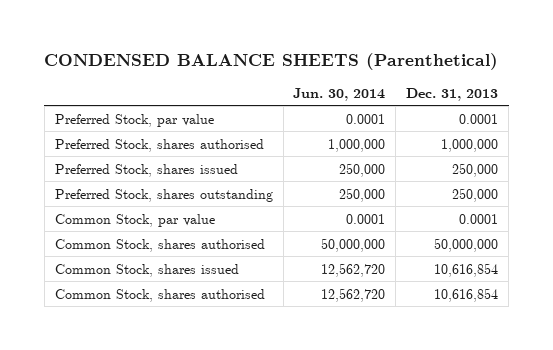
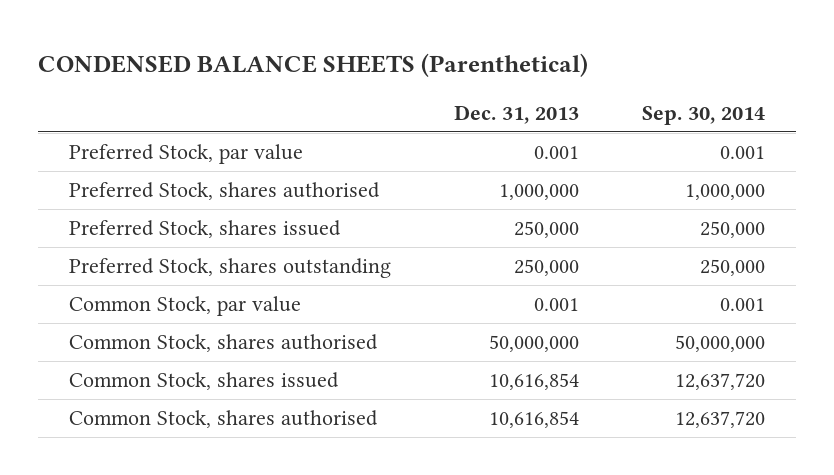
[293,87,386,101] Jun. 30, 2014 -> none
none -> [641,105,765,125] Sep. 30, 2014
[459,113,499,124] 0.0001 -> [533,146,579,160] 0.001
[459,213,499,224] 0.0001 -> [533,298,579,312] 0.001

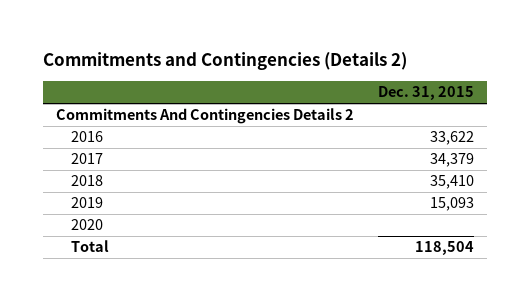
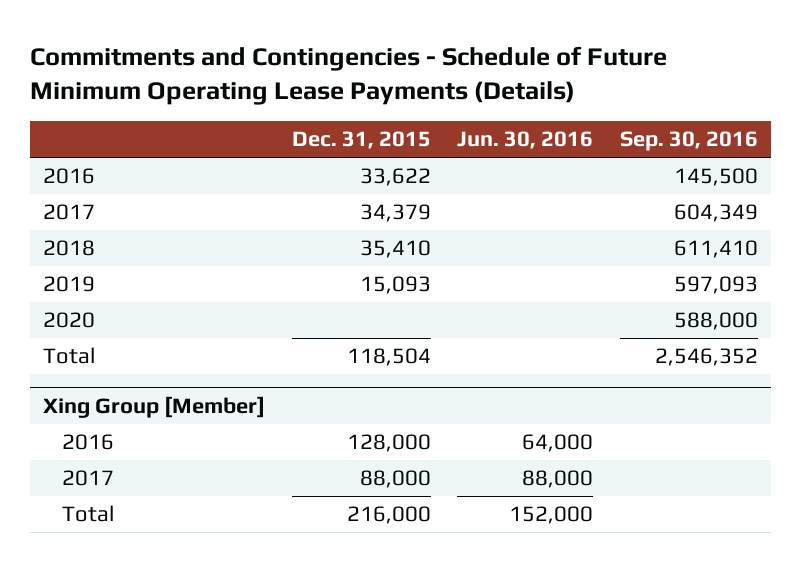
[43,52,408,71] Commitments and Contingencies (Details 2) -> [30,45,668,106] Commitments and Contingencies - Schedule of Future Minimum Operating Lease Payments (Details)
none -> [457,131,594,150] Jun. 30, 2016
none -> [619,131,758,152] Sep. 30, 2016
[55,108,354,125] Commitments And Contingencies Details 2 -> none
none -> [43,396,266,419] Xing Group [Member]
none -> [61,434,114,451] 2016
none -> [61,470,114,487] 2017
none -> [61,505,114,523] Total

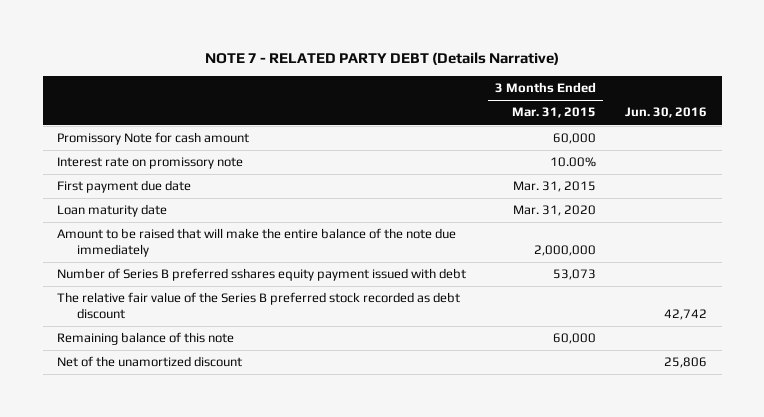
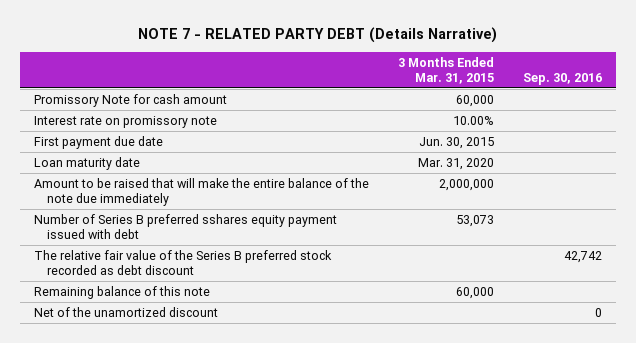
[625,107,708,119] Jun. 30, 2016 -> none
none -> [522,72,602,85] Sep. 30, 2016
[513,181,597,193] Mar. 31, 2015 -> [418,136,494,149] Jun. 30, 2015

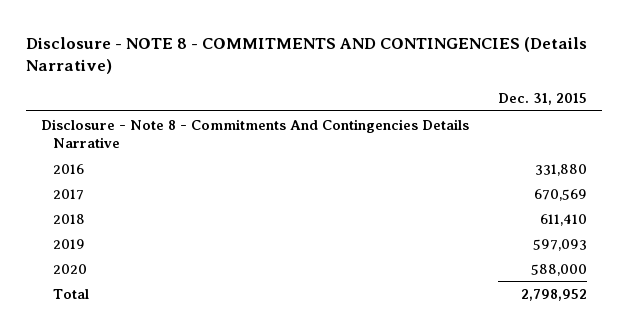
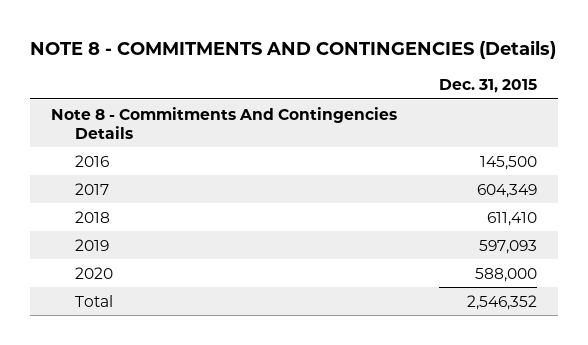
[26,36,588,75] Disclosure - NOTE 8 - COMMITMENTS AND CONTINGENCIES (Details Narrative) -> [30,39,557,59] NOTE 8 - COMMITMENTS AND CONTINGENCIES (Details)
[40,118,469,149] Disclosure - Note 8 - Commitments And Contingencies Details Narrative -> [51,106,398,139] Note 8 - Commitments And Contingencies Details
[535,163,588,176] 331,880 -> [479,155,537,170] 145,500
[534,188,588,201] 670,569 -> [476,183,537,198] 604,349
[521,288,588,301] 2,798,952 -> [466,294,537,310] 2,546,352

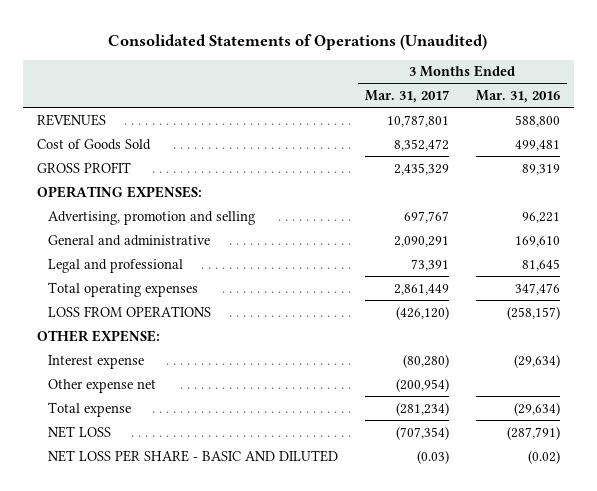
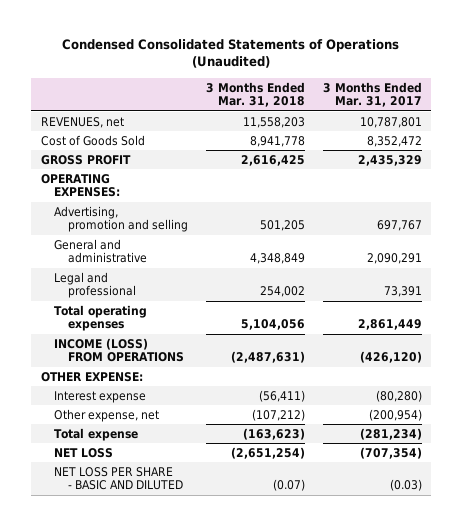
[108,33,488,50] Consolidated Statements of Operations (Unaudited) -> [62,38,400,69] Condensed Consolidated Statements of Operations (Unaudited)
[475,90,560,104] Mar. 31, 2016 -> none
none -> [205,81,305,107] 3 Months Ended Mar. 31, 2018
[36,113,106,126] REVENUES -> [40,116,124,128] REVENUES, net
[47,305,211,318] LOSS FROM OPERATIONS -> [54,337,184,363] INCOME (LOSS) FROM OPERATIONS
[47,378,156,393] Other expense net -> [54,408,160,422] Other expense, net

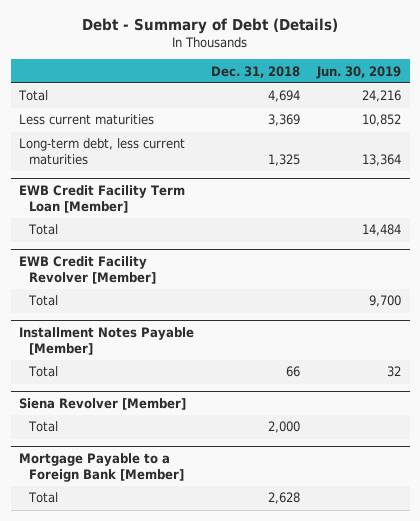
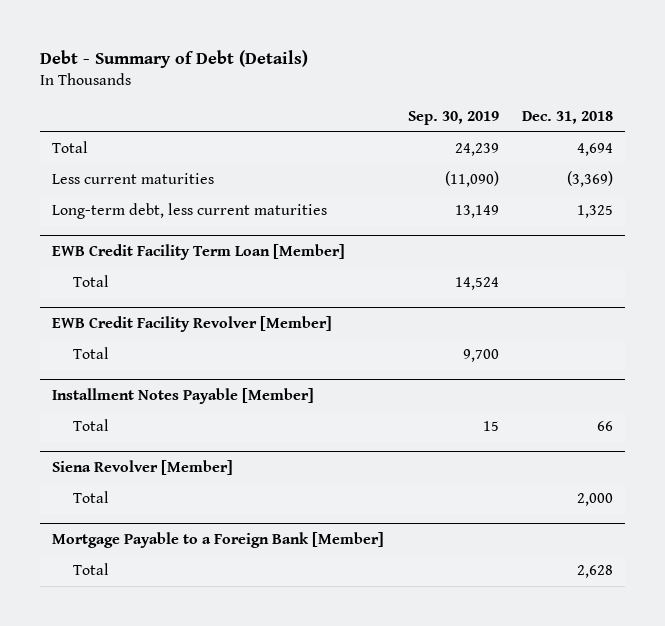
[316,65,402,79] Jun. 30, 2019 -> none
none -> [407,111,499,126] Sep. 30, 2019
[268,114,301,127] 3,369 -> [567,171,614,188] (3,369)

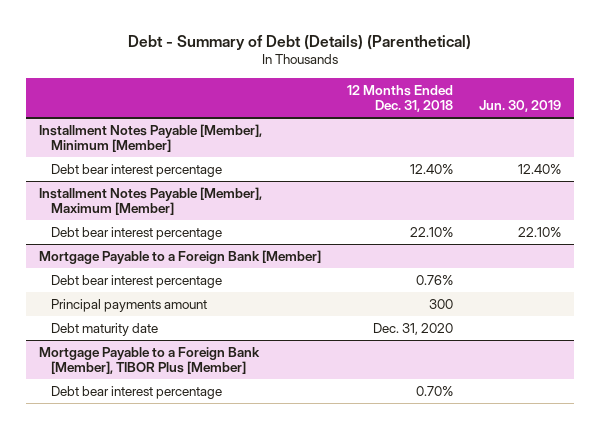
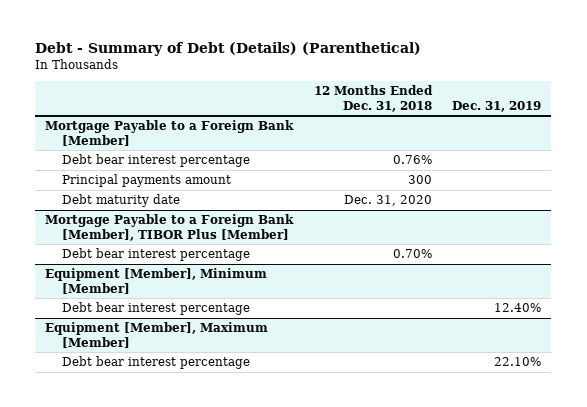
[479,99,562,112] Jun. 30, 2019 -> none
none -> [452,100,542,112] Dec. 31, 2019
[39,123,263,153] Installment Notes Payable [Member], Minimum [Member] -> none
[51,163,223,177] Debt bear interest percentage -> none
[39,186,263,216] Installment Notes Payable [Member], Maximum [Member] -> none
[51,226,223,240] Debt bear interest percentage -> none
none -> [45,268,268,294] Equipment [Member], Minimum [Member]
none -> [62,302,251,316] Debt bear interest percentage
none -> [45,322,269,348] Equipment [Member], Maximum [Member]
none -> [62,356,251,370] Debt bear interest percentage

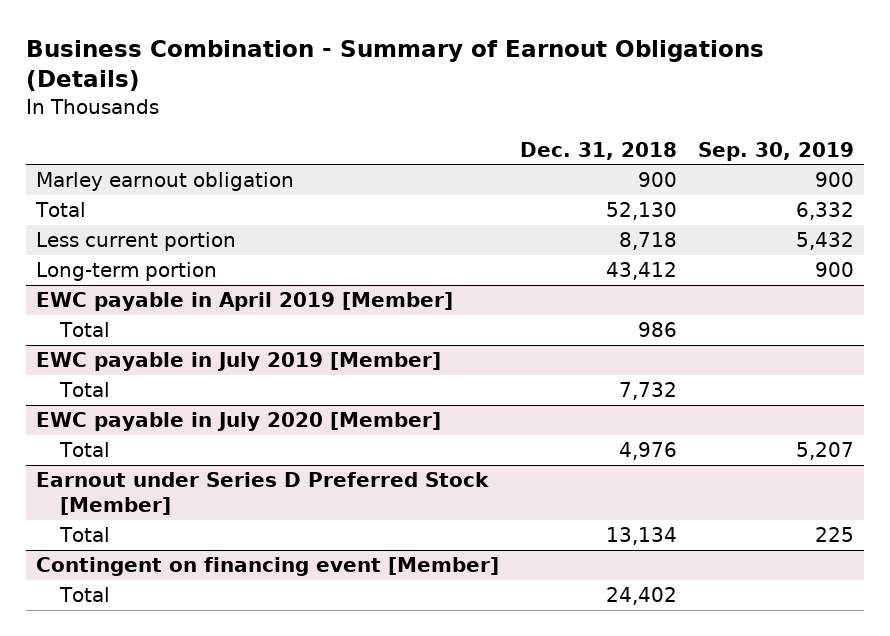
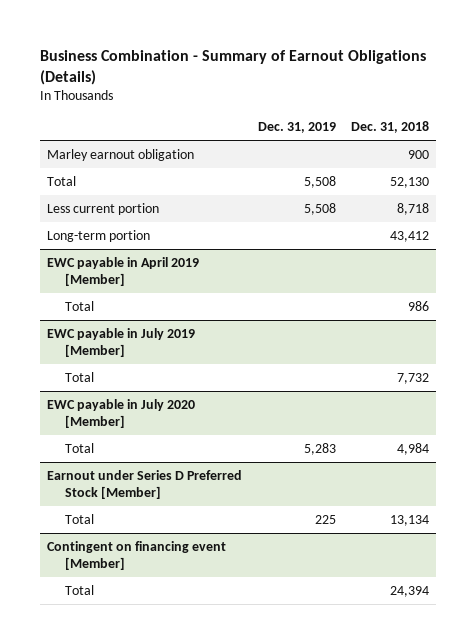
[697,141,854,161] Sep. 30, 2019 -> none
none -> [257,122,336,134] Dec. 31, 2019
[618,442,677,461] 4,976 -> [396,442,429,455] 4,984
[605,587,677,606] 24,402 -> [389,585,429,597] 24,394

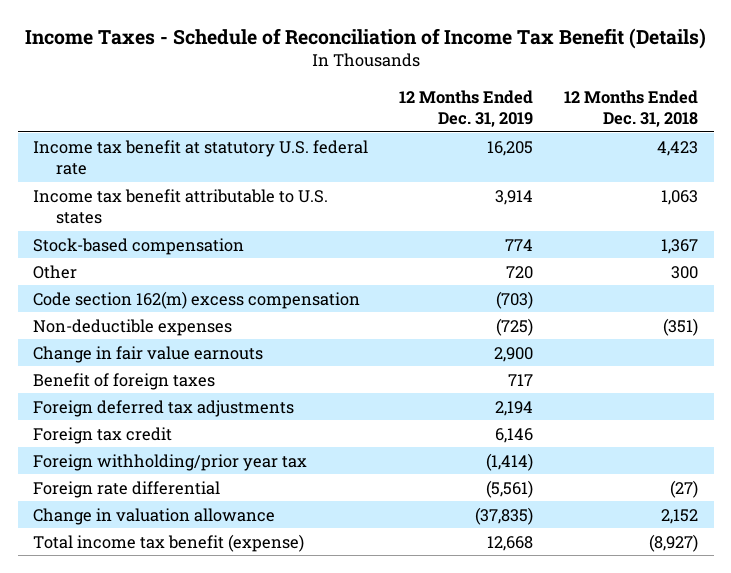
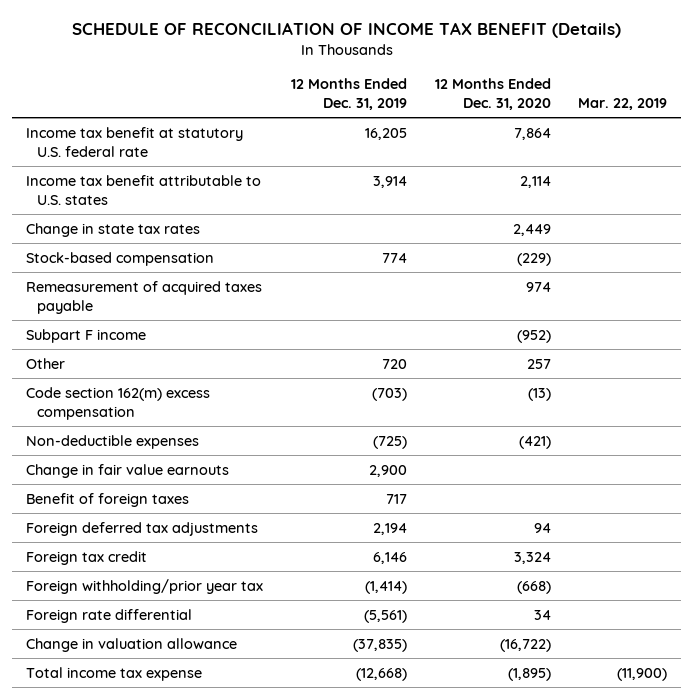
[24,27,706,49] Income Taxes - Schedule of Reconciliation of Income Tax Benefit (Details) -> [71,21,621,38] SCHEDULE OF RECONCILIATION OF INCOME TAX BENEFIT (Details)
[564,89,699,128] 12 Months Ended Dec. 31, 2018 -> none
none -> [434,78,551,110] 12 Months Ended Dec. 31, 2020
none -> [578,97,668,110] Mar. 22, 2019
none -> [25,222,200,237] Change in state tax rates
none -> [25,280,262,314] Remeasurement of acquired taxes payable
none -> [25,328,146,343] Subpart F income
[33,533,305,552] Total income tax benefit (expense) -> [25,666,202,681] Total income tax expense
[487,535,534,551] 12,668 -> [355,667,407,681] (12,668)

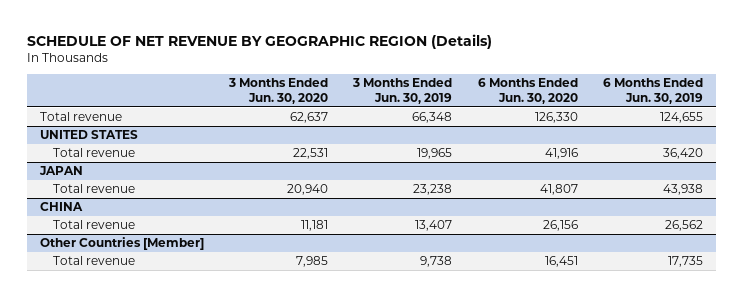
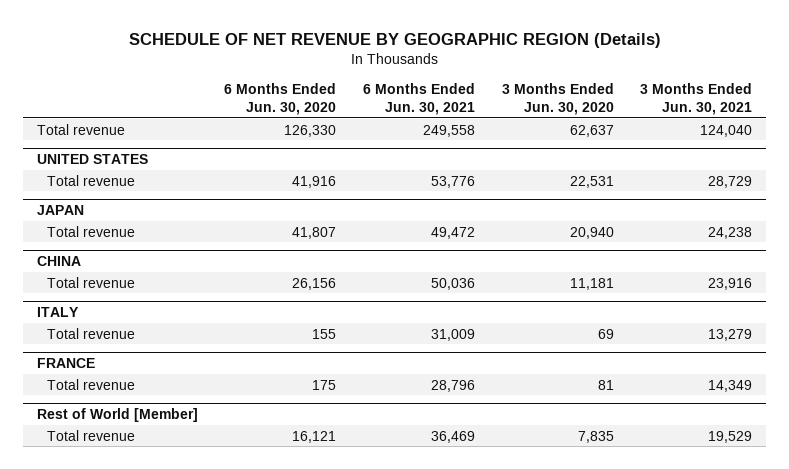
[352,78,453,104] 3 Months Ended Jun. 30, 2019 -> none
[603,78,704,104] 6 Months Ended Jun. 30, 2019 -> none
none -> [363,83,476,115] 6 Months Ended Jun. 30, 2021
none -> [640,83,753,115] 3 Months Ended Jun. 30, 2021
[39,237,204,251] Other Countries [Member] -> none
none -> [36,307,79,318] ITALY
[295,256,328,268] 7,985 -> [597,328,614,339] 69
[544,256,578,268] 16,451 -> [312,328,337,339] 155
none -> [36,358,95,369] FRANCE
none -> [47,378,136,390] Total revenue
none -> [36,408,198,423] Rest of World [Member]
none -> [47,429,136,441] Total revenue

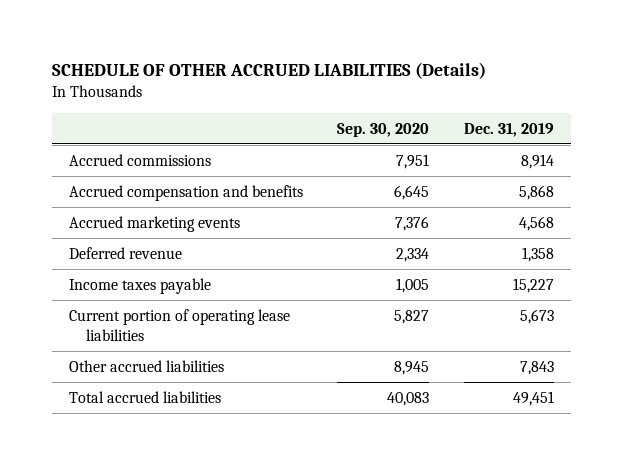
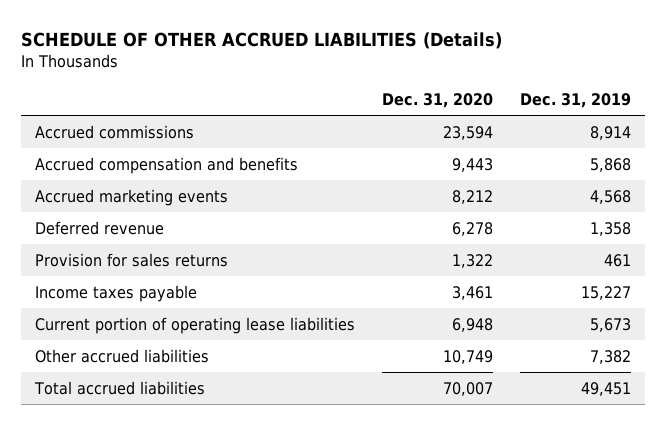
[337,122,430,137] Sep. 30, 2020 -> none
none -> [382,92,494,108] Dec. 31, 2020
none -> [34,252,228,267] Provision for sales returns
[520,360,555,375] 7,843 -> [590,349,632,364] 7,382

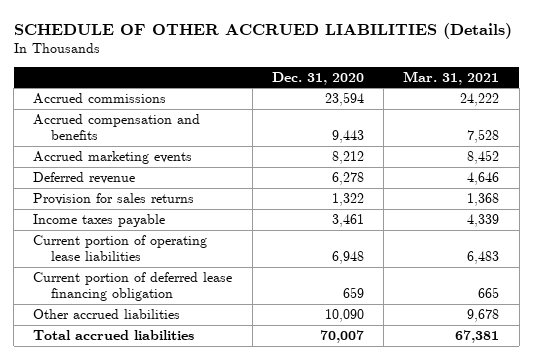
[520,92,632,108] Dec. 31, 2019 -> none
none -> [403,70,500,85] Mar. 31, 2021
none -> [33,271,233,302] Current portion of deferred lease financing obligation
[443,349,494,364] 10,749 -> [324,308,364,322] 10,090

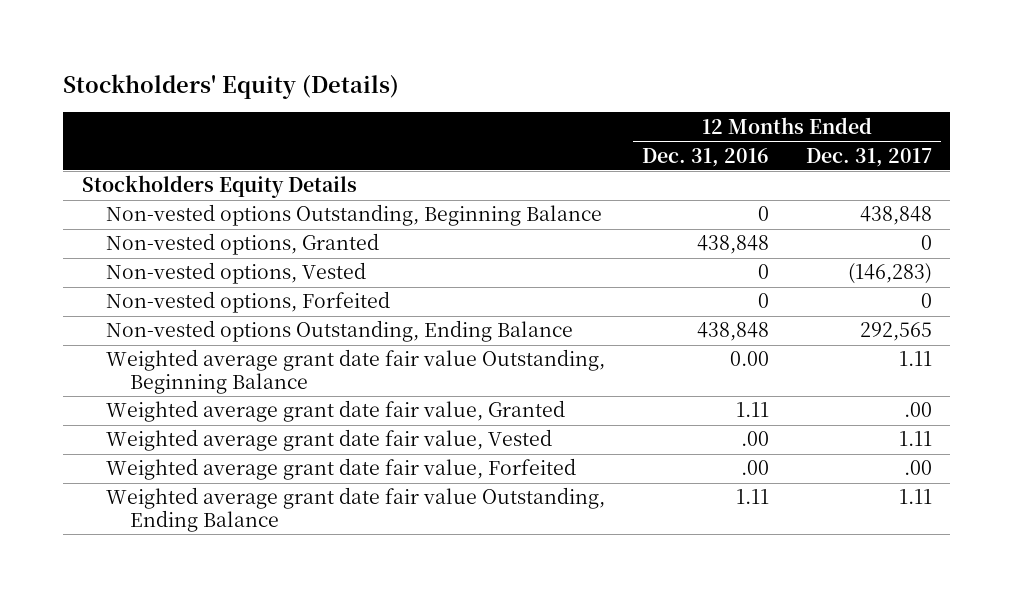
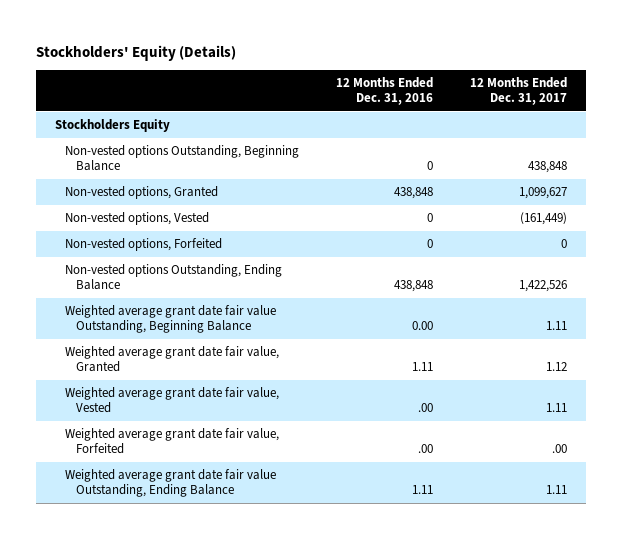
[81,175,357,199] Stockholders Equity Details -> [54,119,170,133] Stockholders Equity
[920,235,932,251] 0 -> [519,187,568,200] 1,099,627
[847,263,932,285] (146,283) -> [520,212,568,226] (161,449)
[859,322,932,342] 292,565 -> [519,280,568,293] 1,422,526
[903,402,932,418] .00 -> [546,362,568,372] 1.12

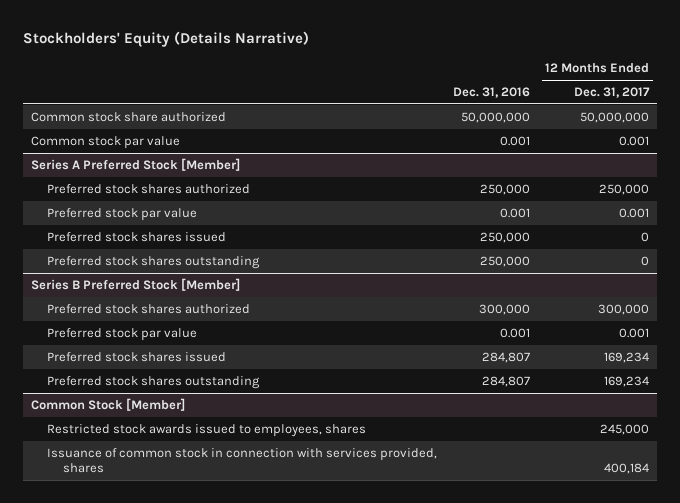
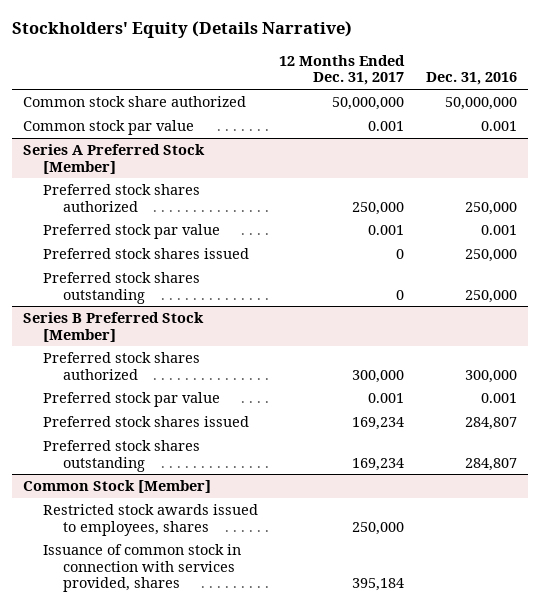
[600,424,650,436] 245,000 -> [352,521,405,535] 250,000
[604,463,650,475] 400,184 -> [352,578,405,592] 395,184

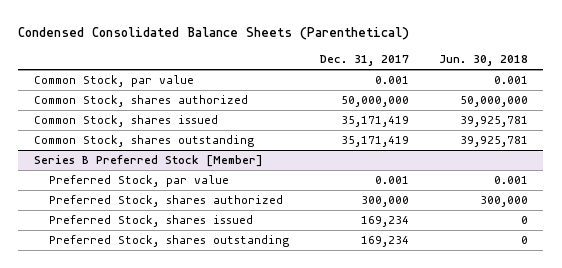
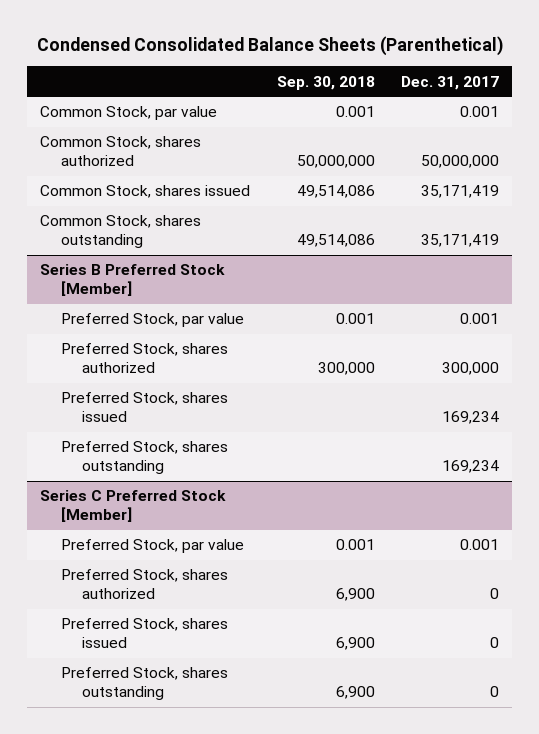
[438,55,528,67] Jun. 30, 2018 -> none
none -> [276,75,375,90] Sep. 30, 2018
none -> [40,490,227,522] Series C Preferred Stock [Member]
none -> [61,539,245,554] Preferred Stock, par value
none -> [61,569,229,599] Preferred Stock, shares authorized
none -> [61,618,229,648] Preferred Stock, shares issued
none -> [61,667,229,700] Preferred Stock, shares outstanding

